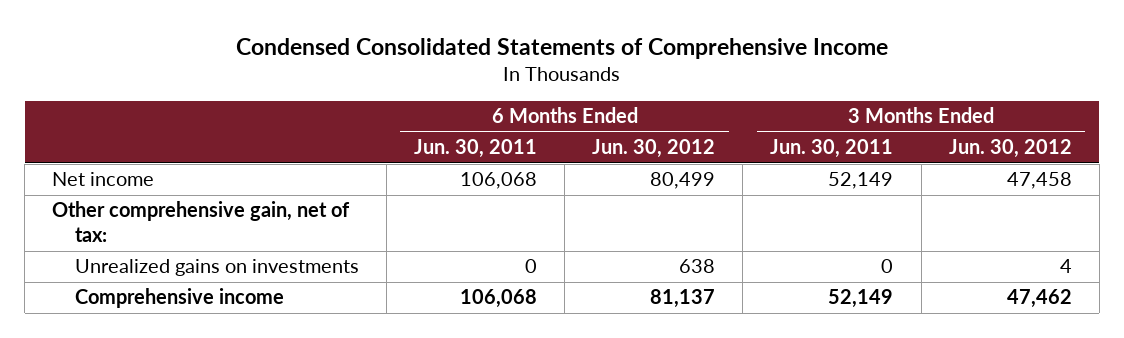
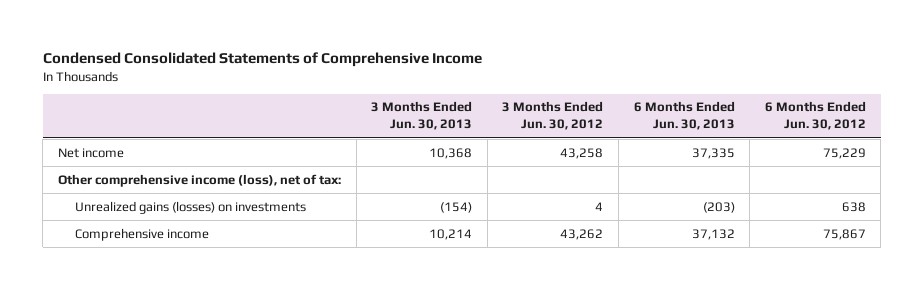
[413,139,537,159] Jun. 30, 2011 -> none
[770,139,894,159] Jun. 30, 2011 -> none
none -> [371,101,473,131] 3 Months Ended Jun. 30, 2013
none -> [633,101,735,131] 6 Months Ended Jun. 30, 2013
[650,172,716,190] 80,499 -> [822,147,866,159] 75,229
[1006,172,1072,190] 47,458 -> [560,147,604,159] 43,258
[52,201,351,243] Other comprehensive gain, net of tax: -> [57,173,341,187] Other comprehensive income (loss), net of tax:
[74,259,359,277] Unrealized gains on investments -> [74,200,306,214] Unrealized gains (losses) on investments
[650,289,716,309] 81,137 -> [822,228,866,240] 75,867
[1006,289,1072,309] 47,462 -> [560,228,604,240] 43,262

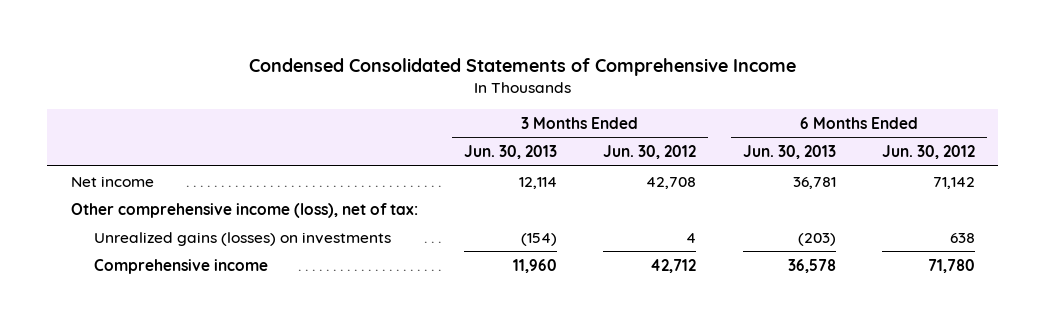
[429,147,473,159] 10,368 -> [518,176,557,189] 12,114
[560,147,604,159] 43,258 -> [646,176,697,189] 42,708
[691,147,735,159] 37,335 -> [792,176,836,189] 36,781
[822,147,866,159] 75,229 -> [933,176,976,189] 71,142
[429,228,473,240] 10,214 -> [512,258,557,273] 11,960
[560,228,604,240] 43,262 -> [650,258,697,273] 42,712
[691,228,735,240] 37,132 -> [787,258,836,273] 36,578
[822,228,866,240] 75,867 -> [928,258,976,273] 71,780

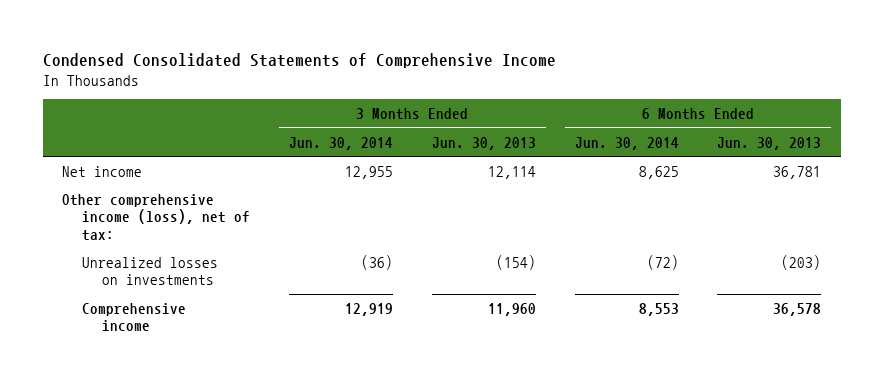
[603,144,697,159] Jun. 30, 2012 -> none
[882,144,976,159] Jun. 30, 2012 -> none
none -> [289,136,394,150] Jun. 30, 2014
none -> [574,136,679,150] Jun. 30, 2014
[93,231,391,246] Unrealized gains (losses) on investments -> [82,256,219,286] Unrealized losses on investments

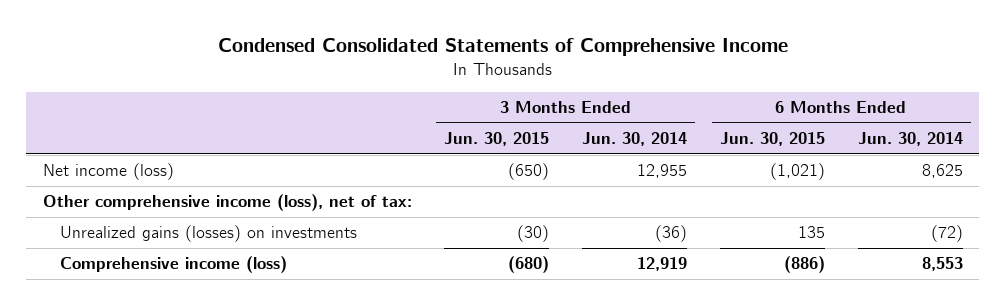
[431,136,536,150] Jun. 30, 2013 -> none
[717,136,822,150] Jun. 30, 2013 -> none
none -> [444,131,550,146] Jun. 30, 2015
none -> [719,131,825,146] Jun. 30, 2015
[62,165,143,177] Net income -> [42,163,174,181] Net income (loss)
[82,256,219,286] Unrealized losses on investments -> [59,225,357,243] Unrealized gains (losses) on investments
[82,302,187,332] Comprehensive income -> [59,256,287,274] Comprehensive income (loss)

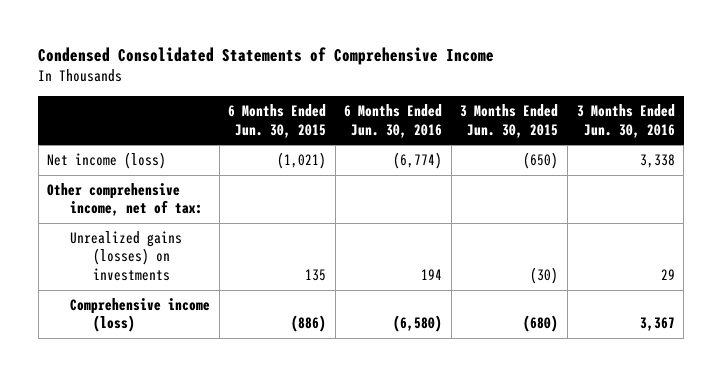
[582,131,688,146] Jun. 30, 2014 -> none
[857,131,963,146] Jun. 30, 2014 -> none
none -> [344,104,443,138] 6 Months Ended Jun. 30, 2016
none -> [576,104,675,138] 3 Months Ended Jun. 30, 2016
[42,194,412,212] Other comprehensive income (loss), net of tax: -> [47,183,204,217] Other comprehensive income, net of tax:

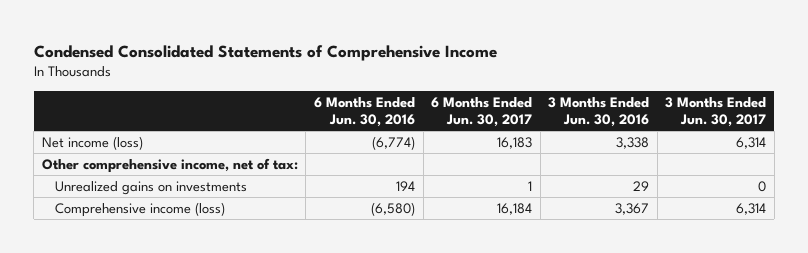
[228,104,327,138] 6 Months Ended Jun. 30, 2015 -> none
[460,104,559,138] 3 Months Ended Jun. 30, 2015 -> none
none -> [431,96,533,128] 6 Months Ended Jun. 30, 2017
none -> [665,96,767,128] 3 Months Ended Jun. 30, 2017
[70,231,183,281] Unrealized gains (losses) on investments -> [54,180,247,195] Unrealized gains on investments

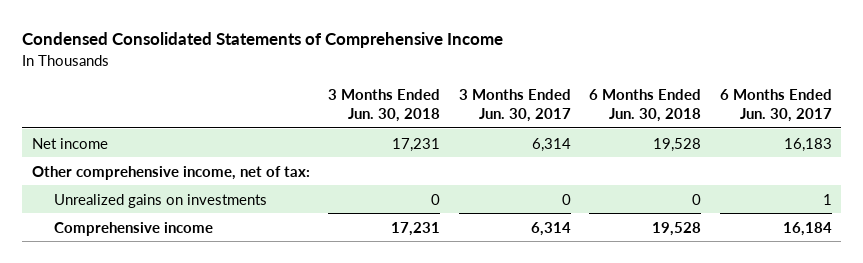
[313,96,415,128] 6 Months Ended Jun. 30, 2016 -> none
[548,96,650,128] 3 Months Ended Jun. 30, 2016 -> none
none -> [328,89,441,123] 3 Months Ended Jun. 30, 2018
none -> [589,89,702,123] 6 Months Ended Jun. 30, 2018
[41,135,143,150] Net income (loss) -> [31,137,108,149] Net income
[54,201,225,217] Comprehensive income (loss) -> [54,221,214,236] Comprehensive income

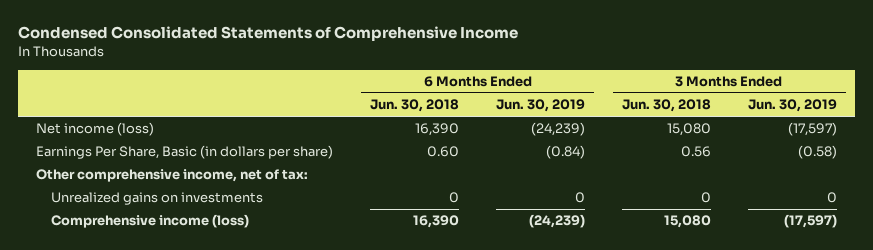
[458,89,571,123] 3 Months Ended Jun. 30, 2017 -> none
[719,89,832,123] 6 Months Ended Jun. 30, 2017 -> none
none -> [496,99,586,113] Jun. 30, 2019
none -> [747,99,837,113] Jun. 30, 2019
[31,137,108,149] Net income -> [36,122,155,137] Net income (loss)
[392,137,441,152] 17,231 -> [666,123,711,137] 15,080
[653,137,702,152] 19,528 -> [415,123,460,137] 16,390
none -> [36,145,334,160] Earnings Per Share, Basic (in dollars per share)
[54,221,214,236] Comprehensive income -> [51,214,250,229] Comprehensive income (loss)
[391,221,441,236] 17,231 -> [663,215,711,229] 15,080
[652,221,702,236] 19,528 -> [413,215,460,229] 16,390

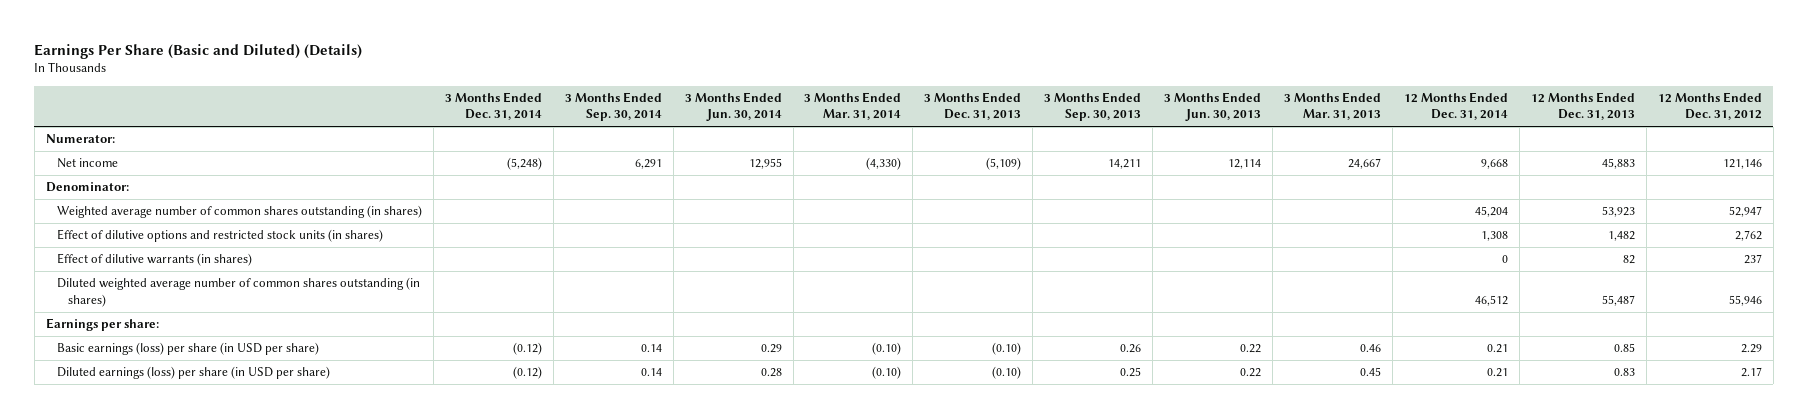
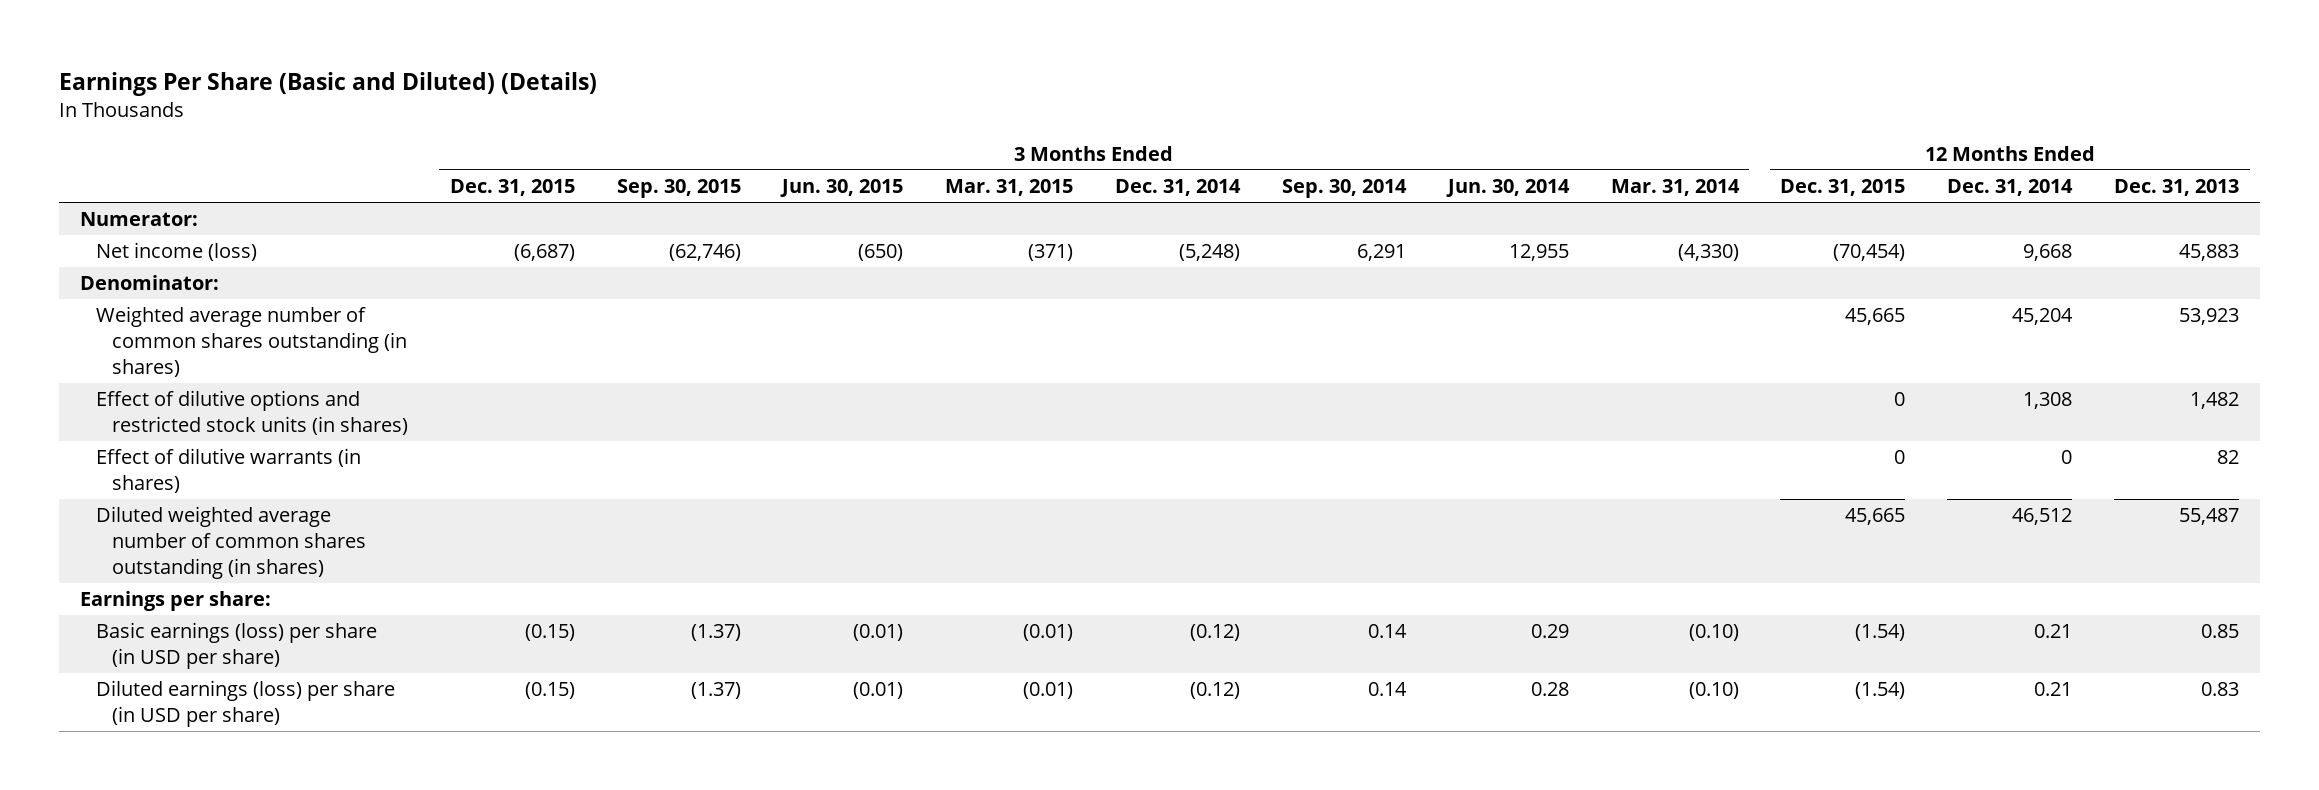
[924,92,1022,121] 3 Months Ended Dec. 31, 2013 -> none
[1044,92,1142,122] 3 Months Ended Sep. 30, 2013 -> none
[1164,92,1262,122] 3 Months Ended Jun. 30, 2013 -> none
[1284,92,1382,121] 3 Months Ended Mar. 31, 2013 -> none
[1657,92,1762,121] 12 Months Ended Dec. 31, 2012 -> none
none -> [449,179,575,197] Dec. 31, 2015
none -> [616,179,741,199] Sep. 30, 2015
none -> [780,179,904,198] Jun. 30, 2015
none -> [945,179,1074,197] Mar. 31, 2015
none -> [1780,179,1906,197] Dec. 31, 2015
[56,158,118,169] Net income -> [95,242,257,262] Net income (loss)

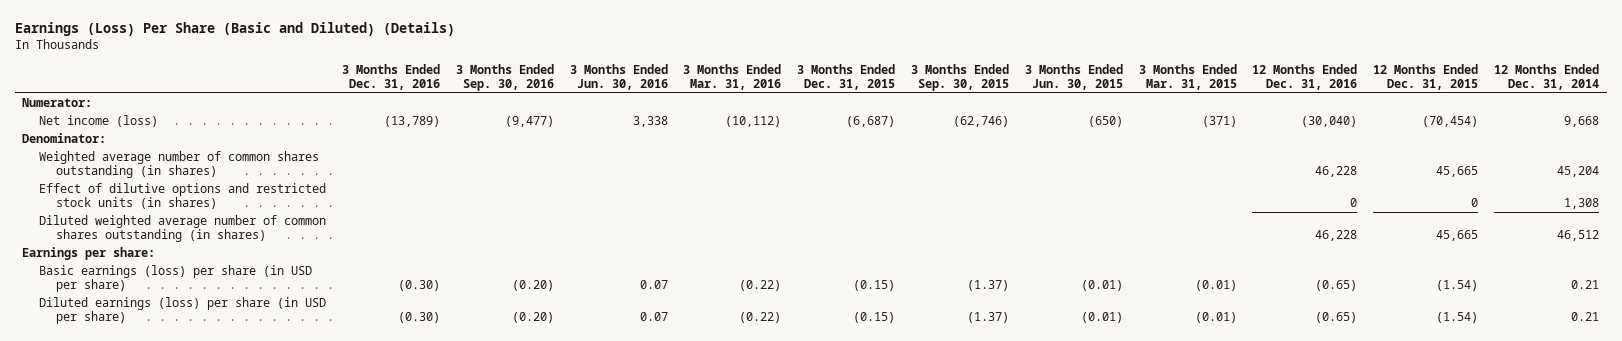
[59,72,598,97] Earnings Per Share (Basic and Diluted) (Details) -> [14,21,455,36] Earnings (Loss) Per Share (Basic and Diluted) (Details)
[1115,179,1242,197] Dec. 31, 2014 -> none
[1281,179,1407,199] Sep. 30, 2014 -> none
[1445,179,1570,198] Jun. 30, 2014 -> none
[1610,179,1740,197] Mar. 31, 2014 -> none
[2114,179,2240,197] Dec. 31, 2013 -> none
none -> [341,63,440,90] 3 Months Ended Dec. 31, 2016
none -> [455,63,554,91] 3 Months Ended Sep. 30, 2016
none -> [569,63,668,90] 3 Months Ended Jun. 30, 2016
none -> [683,63,782,90] 3 Months Ended Mar. 31, 2016
none -> [1252,63,1358,90] 12 Months Ended Dec. 31, 2016
[95,448,361,494] Effect of dilutive warrants (in shares) -> none

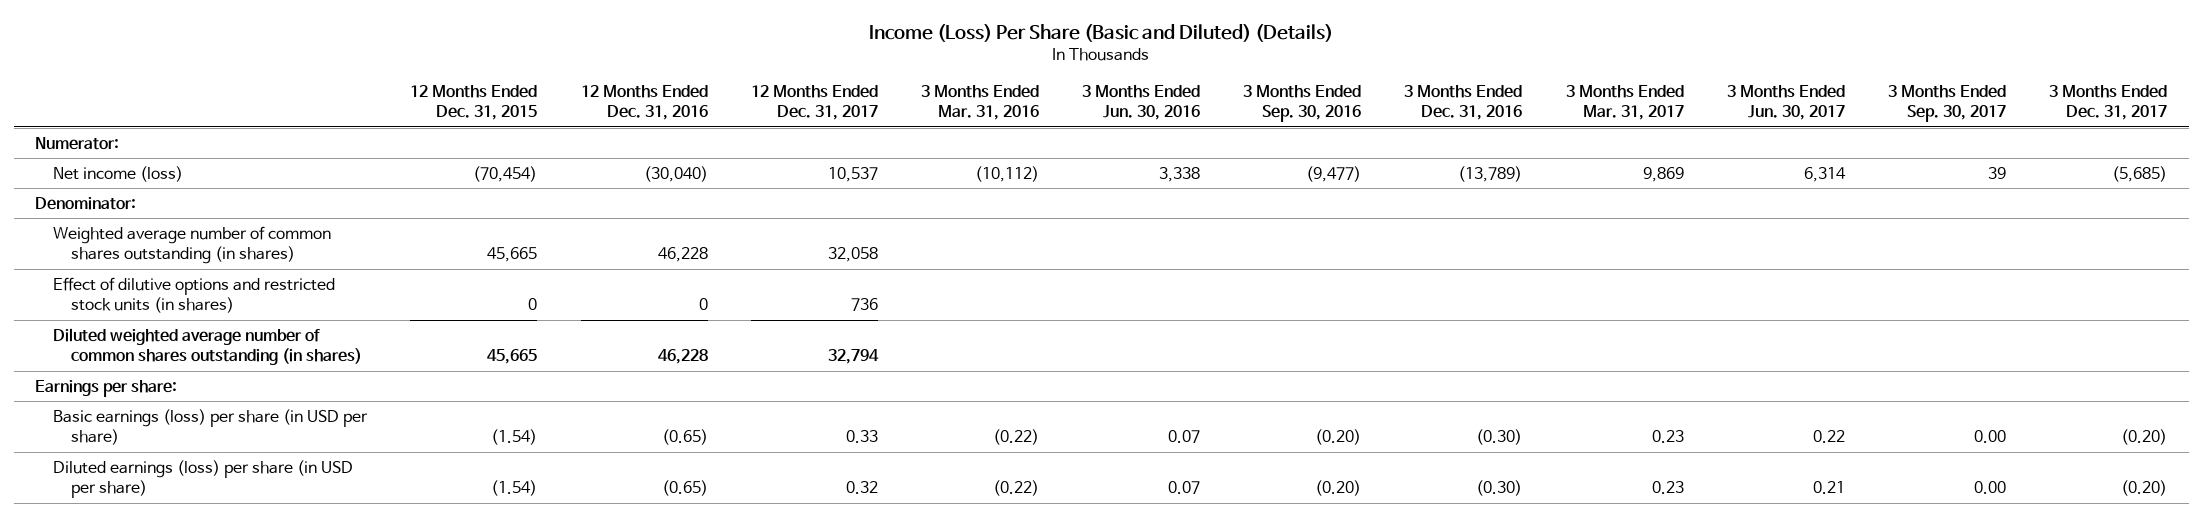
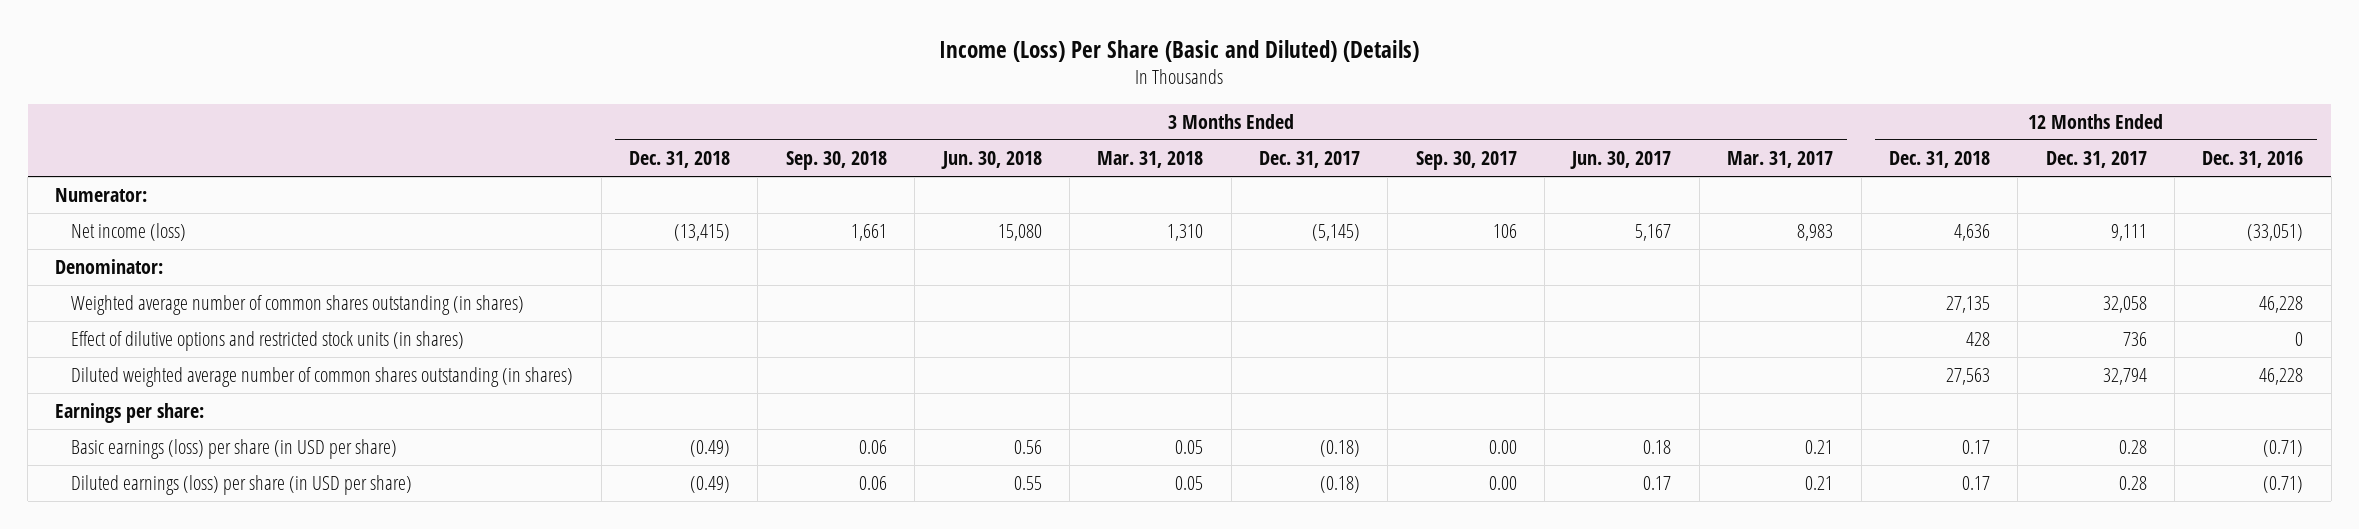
[410,84,538,121] 12 Months Ended Dec. 31, 2015 -> none
[920,84,1039,121] 3 Months Ended Mar. 31, 2016 -> none
[1082,84,1201,121] 3 Months Ended Jun. 30, 2016 -> none
[1243,84,1362,123] 3 Months Ended Sep. 30, 2016 -> none
[1404,84,1523,121] 3 Months Ended Dec. 31, 2016 -> none
none -> [629,151,731,169] Dec. 31, 2018
none -> [785,151,887,171] Sep. 30, 2018
none -> [940,151,1042,170] Jun. 30, 2018
none -> [1097,151,1204,169] Mar. 31, 2018
none -> [1888,151,1990,169] Dec. 31, 2018
[643,165,708,182] (30,040) -> [2247,224,2304,242] (33,051)
[827,166,878,182] 10,537 -> [2110,224,2147,242] 9,111
[1642,166,1684,182] 9,869 -> [1797,224,1834,242] 8,983
[1803,166,1846,182] 6,314 -> [1635,224,1672,242] 5,167
[1988,166,2007,179] 39 -> [1492,224,1517,239] 106
[2112,165,2168,182] (5,685) -> [1312,224,1361,242] (5,145)
[661,429,708,446] (0.65) -> [2263,440,2304,458] (0.71)
[845,430,878,444] 0.33 -> [2118,440,2147,455] 0.28
[1651,430,1684,444] 0.23 -> [1805,440,1834,455] 0.21
[1812,430,1845,444] 0.22 -> [1643,440,1672,455] 0.18
[2121,429,2168,446] (0.20) -> [1320,440,1361,458] (0.18)
[661,480,708,497] (0.65) -> [2263,476,2304,494] (0.71)
[845,481,878,495] 0.32 -> [2118,476,2147,491] 0.28
[1651,481,1684,495] 0.23 -> [1805,476,1834,491] 0.21
[1812,481,1845,495] 0.21 -> [1643,476,1672,491] 0.17
[2121,480,2168,497] (0.20) -> [1320,476,1361,494] (0.18)

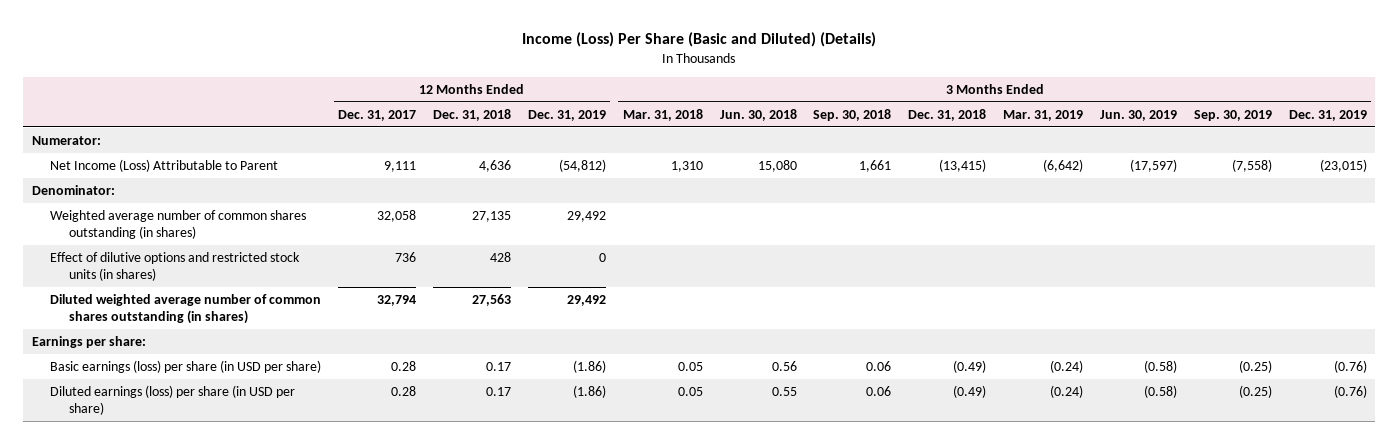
[1259,151,1361,169] Dec. 31, 2017 -> none
[1415,151,1517,171] Sep. 30, 2017 -> none
[1570,151,1672,170] Jun. 30, 2017 -> none
[1727,151,1834,169] Mar. 31, 2017 -> none
[2202,151,2304,169] Dec. 31, 2016 -> none
none -> [527,109,606,121] Dec. 31, 2019
none -> [1003,109,1084,121] Mar. 31, 2019
none -> [1100,109,1178,121] Jun. 30, 2019
none -> [1193,109,1272,121] Sep. 30, 2019
none -> [1288,109,1367,121] Dec. 31, 2019
[71,223,187,242] Net income (loss) -> [50,158,279,172] Net Income (Loss) Attributable to Parent

